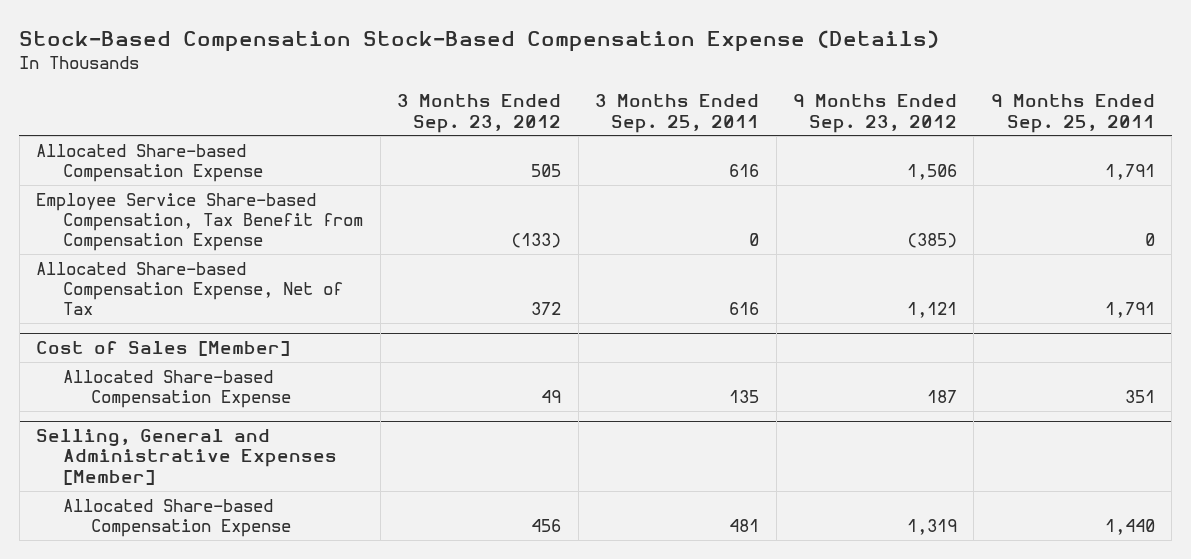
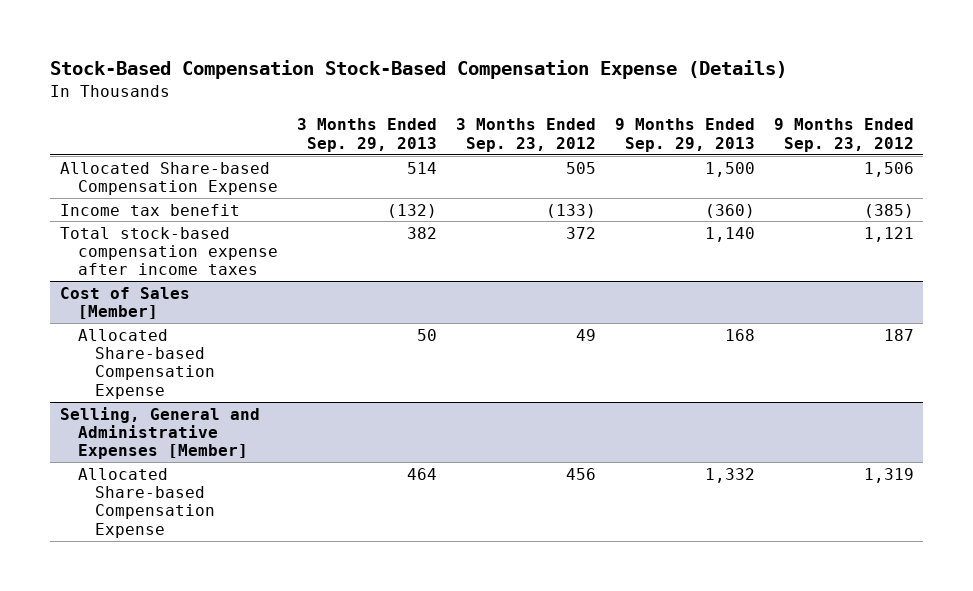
[595,94,760,133] 3 Months Ended Sep. 25, 2011 -> none
[990,94,1155,133] 9 Months Ended Sep. 25, 2011 -> none
none -> [296,118,437,152] 3 Months Ended Sep. 29, 2013
none -> [614,118,755,152] 9 Months Ended Sep. 29, 2013
[35,192,364,252] Employee Service Share-based Compensation, Tax Benefit from Compensation Expense -> [59,203,240,216] Income tax benefit
[35,261,344,316] Allocated Share-based Compensation Expense, Net of Tax -> [59,226,278,276] Total stock-based compensation expense after income taxes

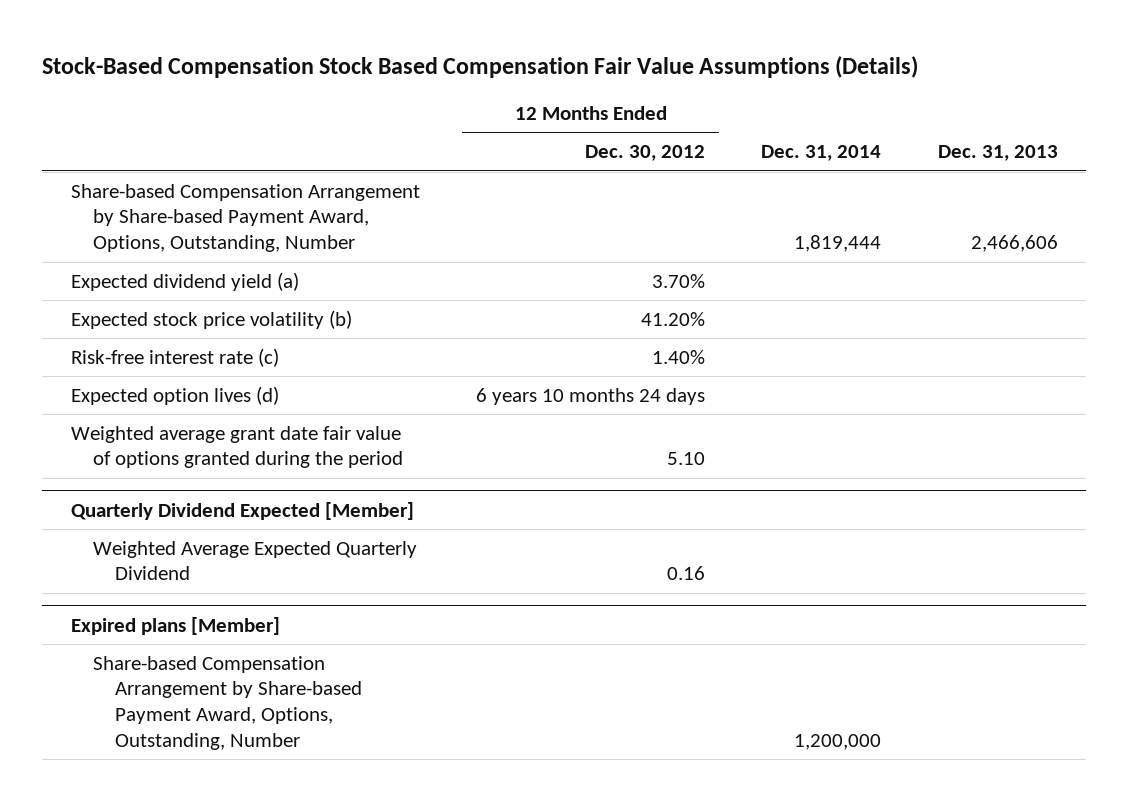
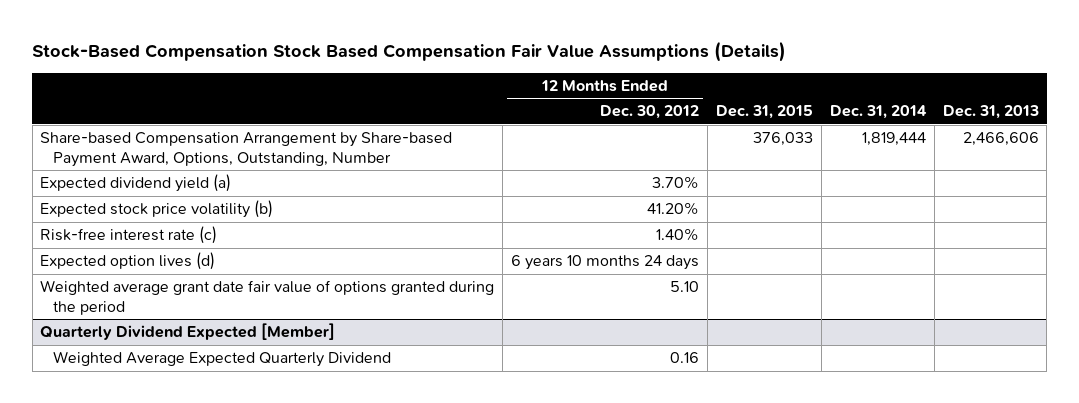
none -> [716,105,814,120] Dec. 31, 2015
[70,616,280,635] Expired plans [Member] -> none
[92,655,363,750] Share-based Compensation Arrangement by Share-based Payment Award, Options, Outstanding, Number -> none

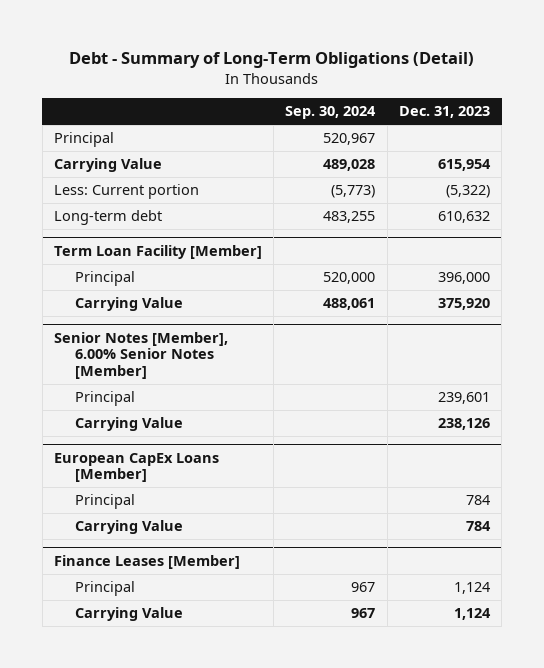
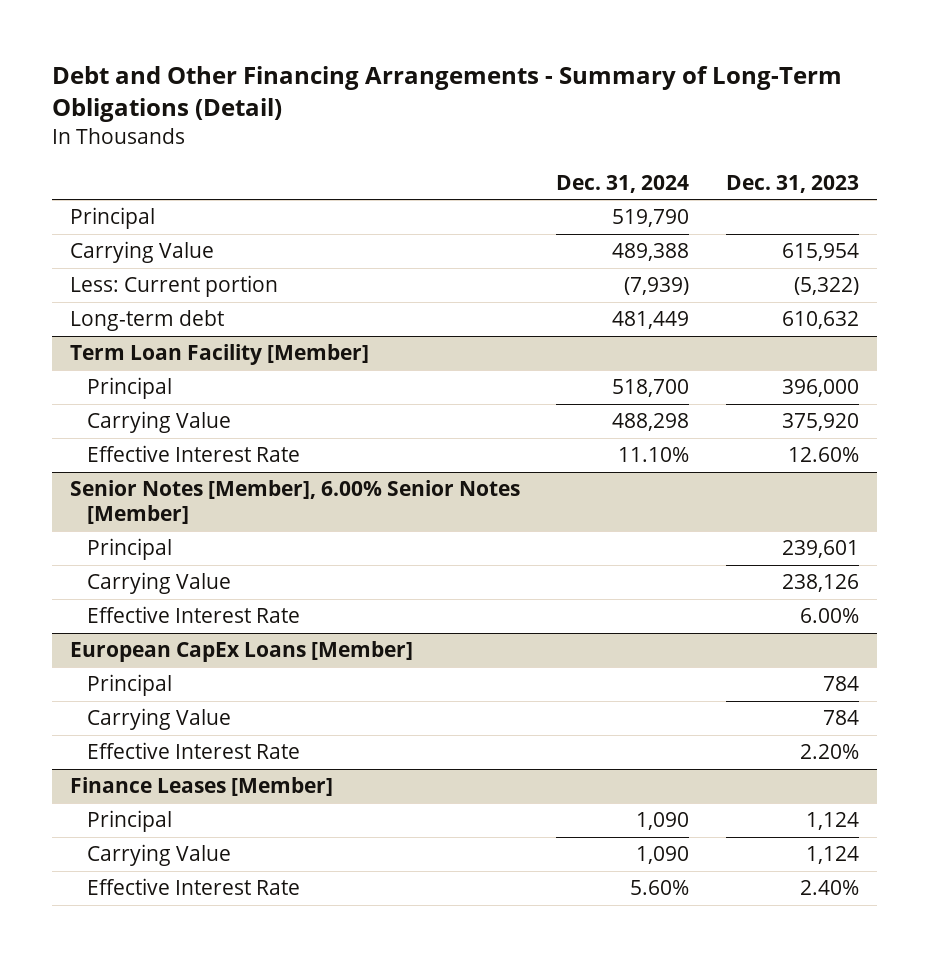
[68,52,474,69] Debt - Summary of Long-Term Obligations (Detail) -> [51,66,842,123] Debt and Other Financing Arrangements - Summary of Long-Term Obligations (Detail)
[285,106,377,120] Sep. 30, 2024 -> none
none -> [556,174,690,193] Dec. 31, 2024
none -> [86,445,300,463] Effective Interest Rate
none -> [86,606,300,624] Effective Interest Rate
none -> [86,742,300,760] Effective Interest Rate
none -> [86,878,300,896] Effective Interest Rate

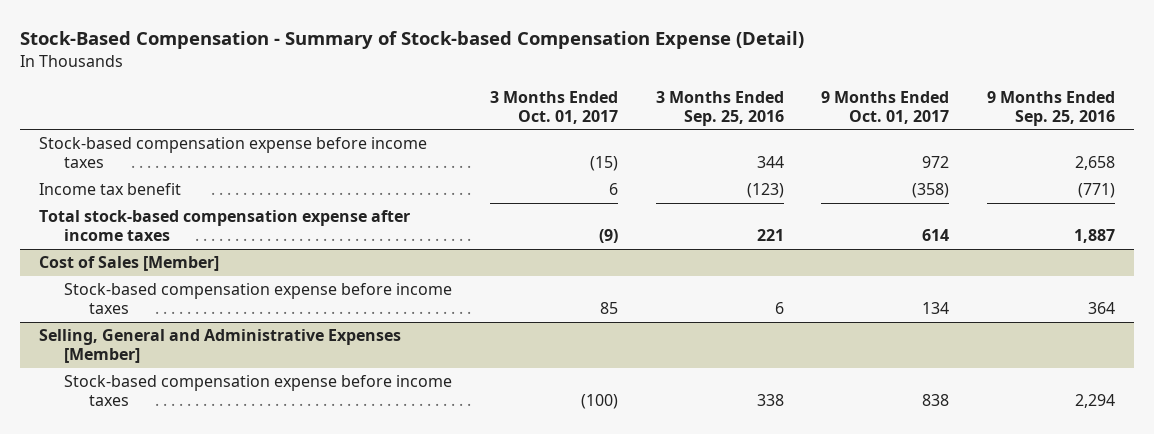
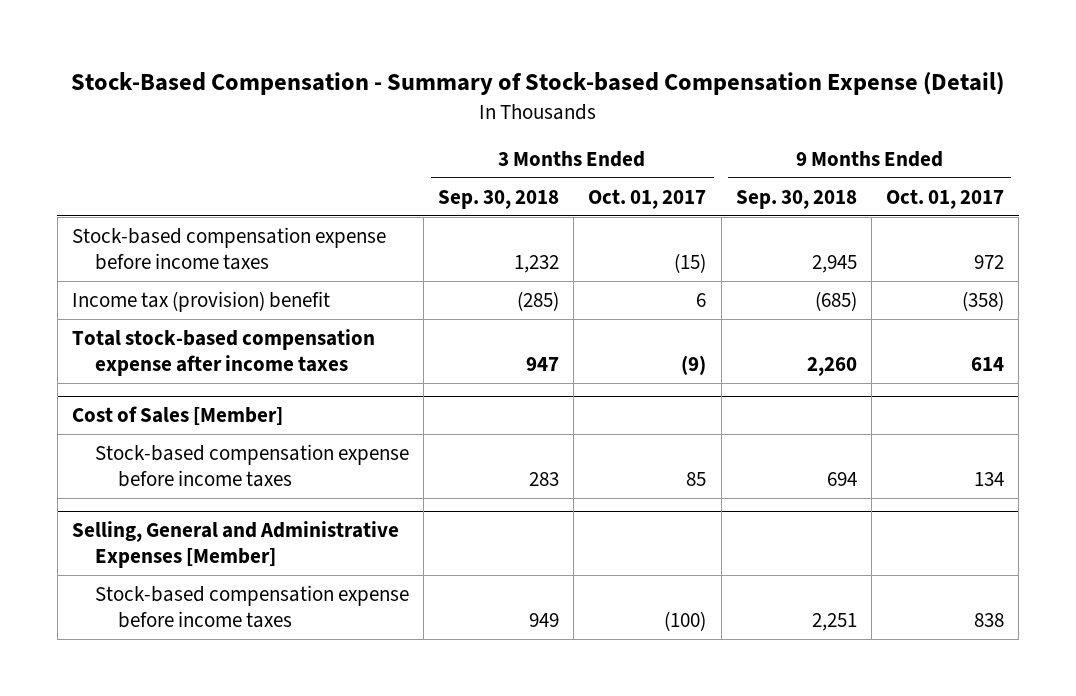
[655,90,784,126] 3 Months Ended Sep. 25, 2016 -> none
[987,90,1116,126] 9 Months Ended Sep. 25, 2016 -> none
none -> [438,189,560,209] Sep. 30, 2018
none -> [735,189,857,209] Sep. 30, 2018
[39,183,182,196] Income tax benefit -> [72,290,331,312] Income tax (provision) benefit

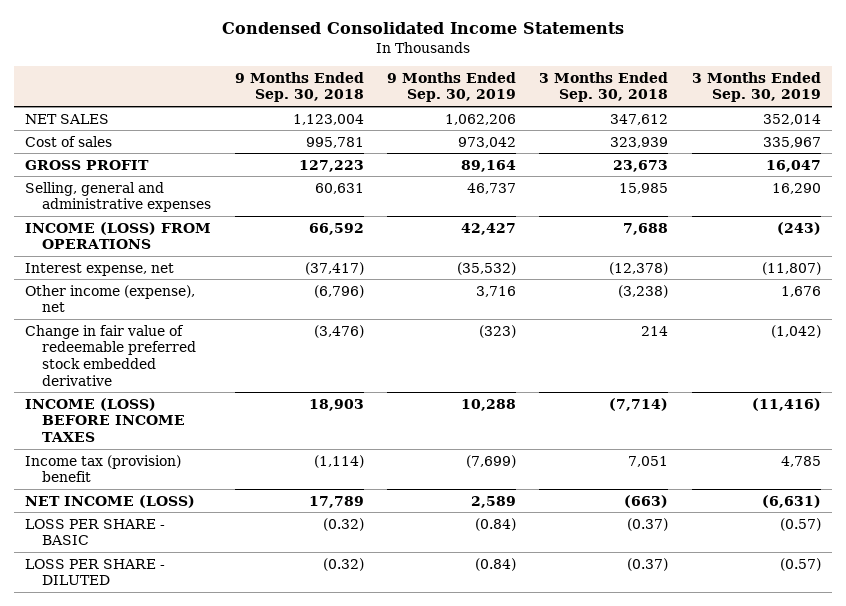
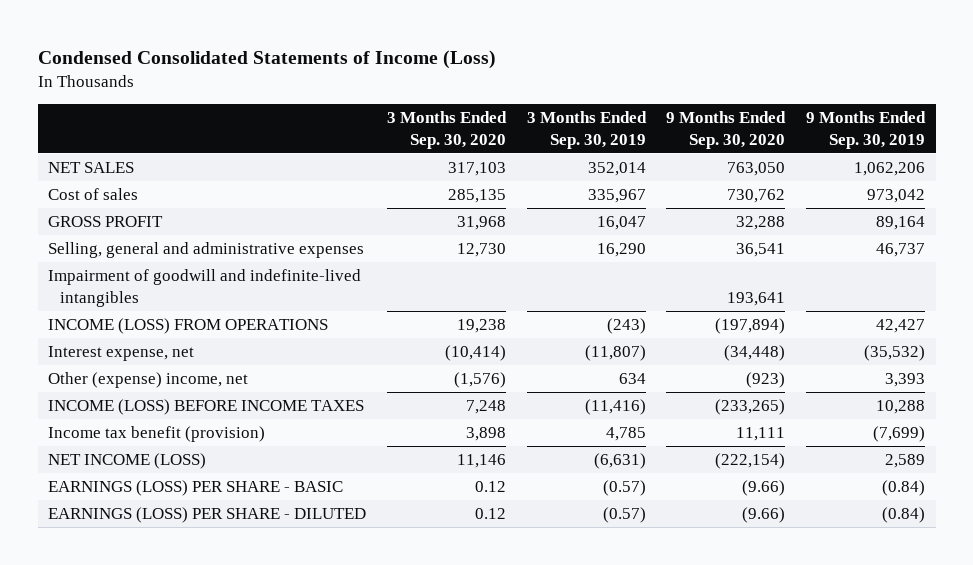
[222,22,625,35] Condensed Consolidated Income Statements -> [37,49,496,69] Condensed Consolidated Statements of Income (Loss)
[234,71,364,103] 9 Months Ended Sep. 30, 2018 -> none
[539,71,669,103] 3 Months Ended Sep. 30, 2018 -> none
none -> [386,110,507,149] 3 Months Ended Sep. 30, 2020
none -> [666,110,787,149] 9 Months Ended Sep. 30, 2020
none -> [47,269,361,308] Impairment of goodwill and indefinite-lived intangibles
[25,324,196,386] Change in fair value of redeemable preferred stock embedded derivative -> none
[25,284,196,313] Other income (expense), net -> [47,372,248,389] Other (expense) income, net
[476,285,517,297] 3,716 -> [885,373,926,388] 3,393
[780,285,821,297] 1,676 -> [618,373,646,385] 634
[25,454,182,483] Income tax (provision) benefit -> [47,426,265,443] Income tax benefit (provision)
[25,518,166,546] LOSS PER SHARE - BASIC -> [47,480,343,497] EARNINGS (LOSS) PER SHARE - BASIC
[25,558,166,586] LOSS PER SHARE - DILUTED -> [47,507,366,524] EARNINGS (LOSS) PER SHARE - DILUTED

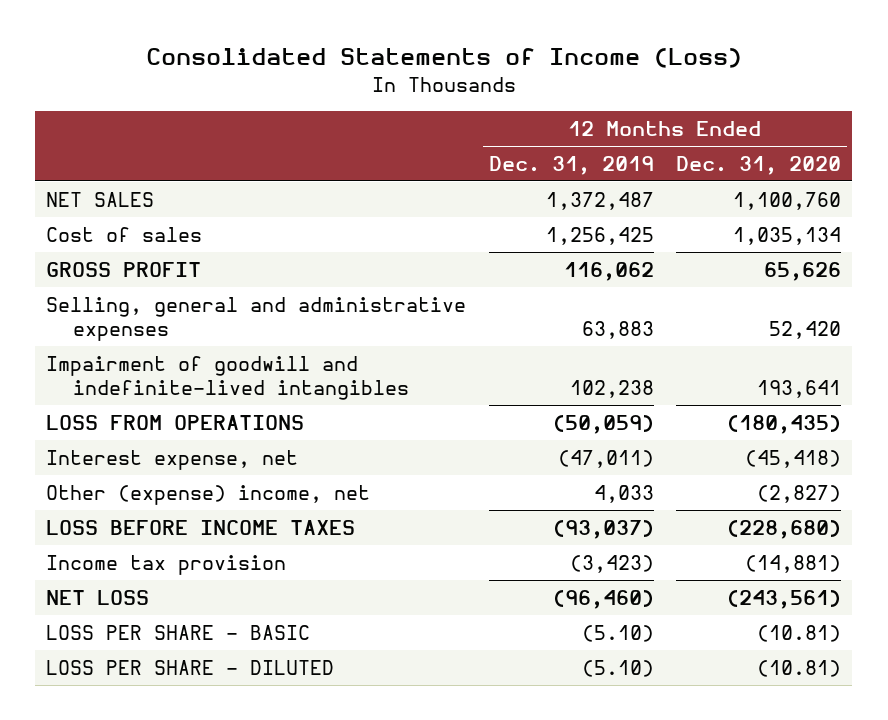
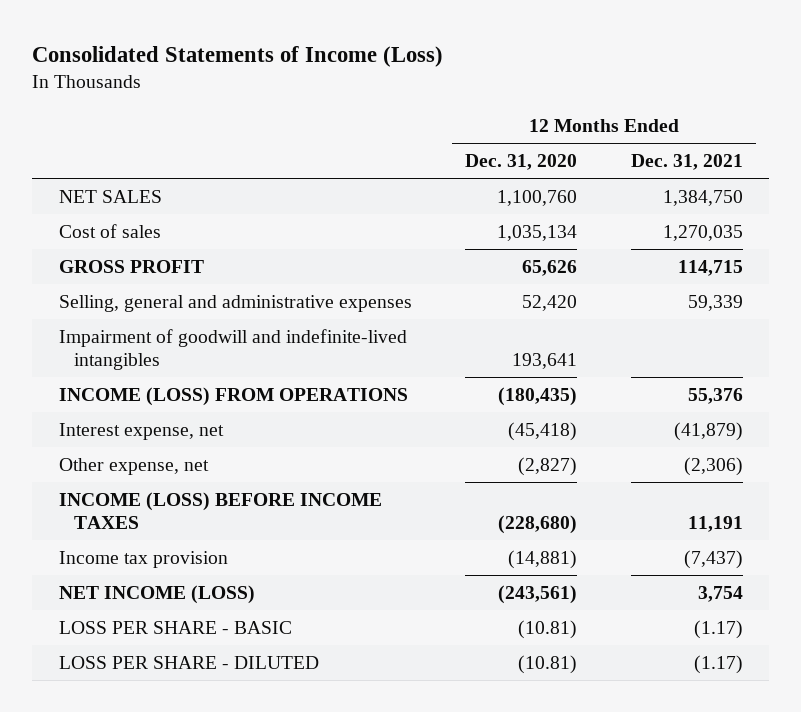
[488,155,654,175] Dec. 31, 2019 -> none
none -> [630,154,743,171] Dec. 31, 2021
[46,414,305,430] LOSS FROM OPERATIONS -> [58,386,408,406] INCOME (LOSS) FROM OPERATIONS
[46,484,371,505] Other (expense) income, net -> [58,457,209,475] Other expense, net
[46,519,356,535] LOSS BEFORE INCOME TAXES -> [58,491,382,530] INCOME (LOSS) BEFORE INCOME TAXES
[46,589,150,605] NET LOSS -> [58,584,255,604] NET INCOME (LOSS)

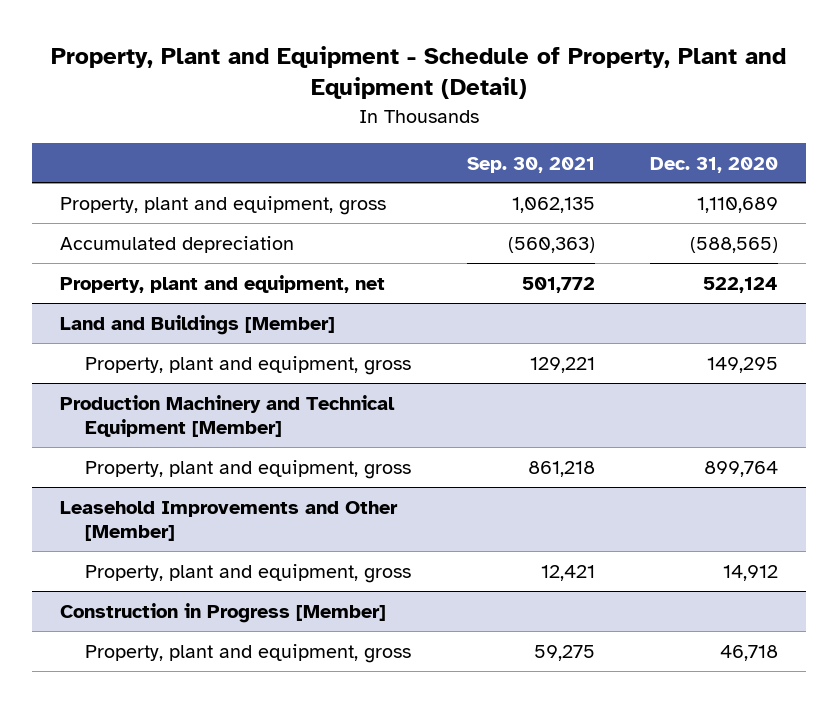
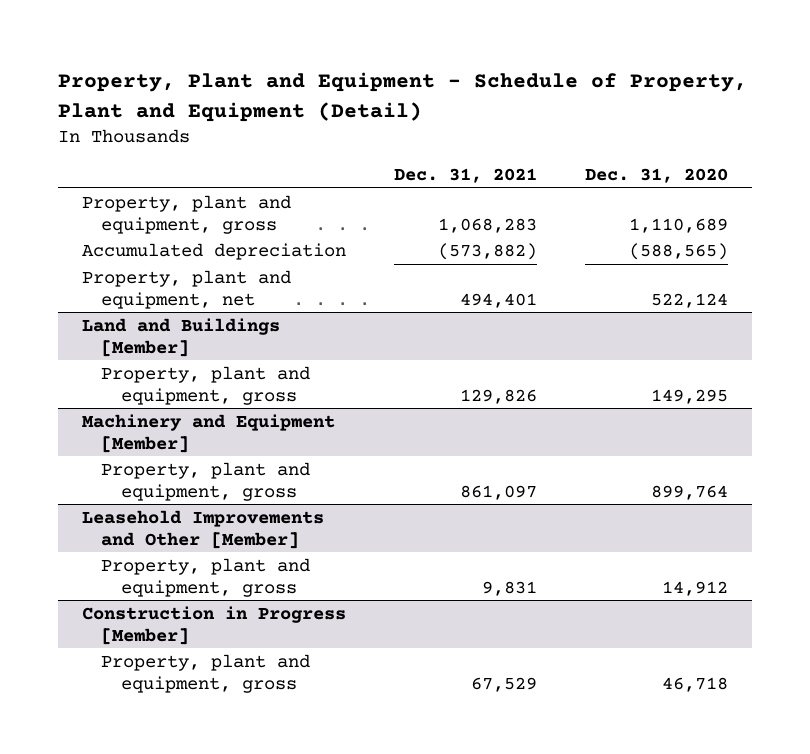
[466,156,595,173] Sep. 30, 2021 -> none
none -> [394,167,538,183] Dec. 31, 2021
[60,394,396,438] Production Machinery and Technical Equipment [Member] -> [82,413,336,453] Machinery and Equipment [Member]

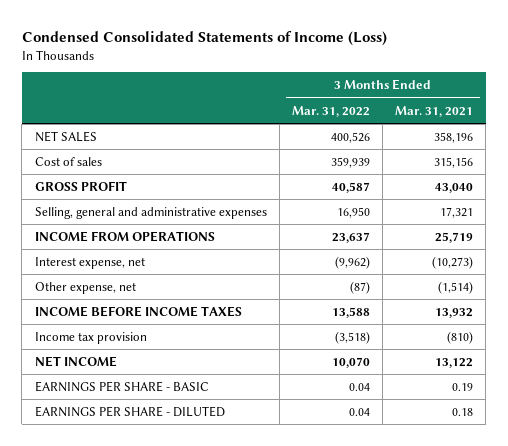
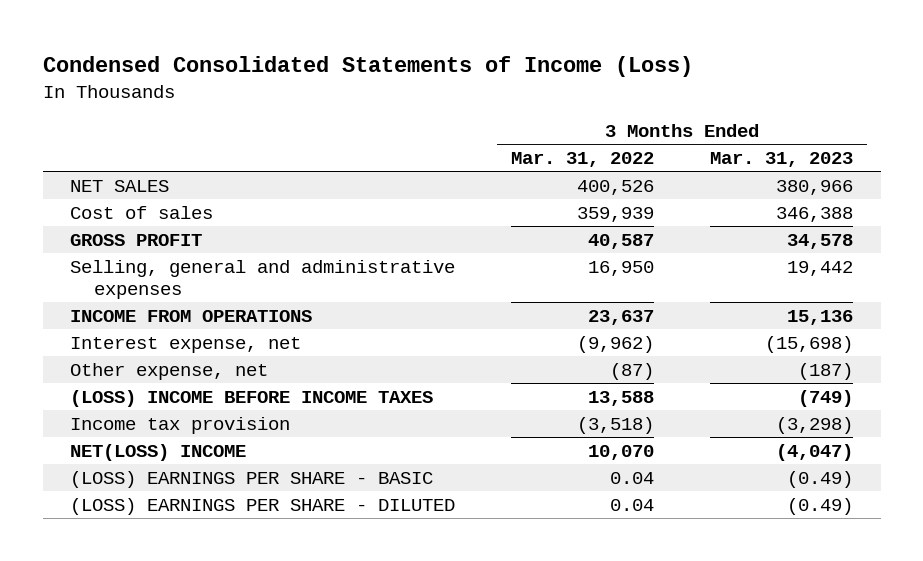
[395,105,474,117] Mar. 31, 2021 -> none
none -> [709,152,853,168] Mar. 31, 2023
[34,305,242,317] INCOME BEFORE INCOME TAXES -> [70,389,434,407] (LOSS) INCOME BEFORE INCOME TAXES
[34,355,117,367] NET INCOME -> [70,443,247,461] NET(LOSS) INCOME
[34,380,209,392] EARNINGS PER SHARE - BASIC -> [70,470,434,488] (LOSS) EARNINGS PER SHARE - BASIC
[34,405,225,417] EARNINGS PER SHARE - DILUTED -> [70,497,456,515] (LOSS) EARNINGS PER SHARE - DILUTED

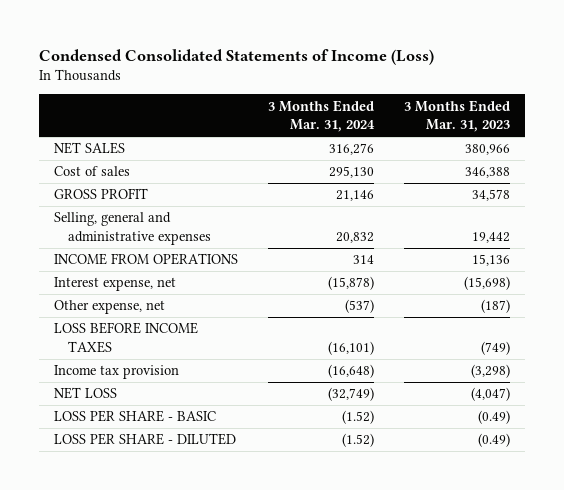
[511,152,655,168] Mar. 31, 2022 -> none
none -> [267,99,375,133] 3 Months Ended Mar. 31, 2024
[70,389,434,407] (LOSS) INCOME BEFORE INCOME TAXES -> [53,322,198,353] LOSS BEFORE INCOME TAXES
[70,443,247,461] NET(LOSS) INCOME -> [53,387,117,400] NET LOSS
[70,470,434,488] (LOSS) EARNINGS PER SHARE - BASIC -> [53,410,216,423] LOSS PER SHARE - BASIC
[70,497,456,515] (LOSS) EARNINGS PER SHARE - DILUTED -> [53,433,236,446] LOSS PER SHARE - DILUTED

